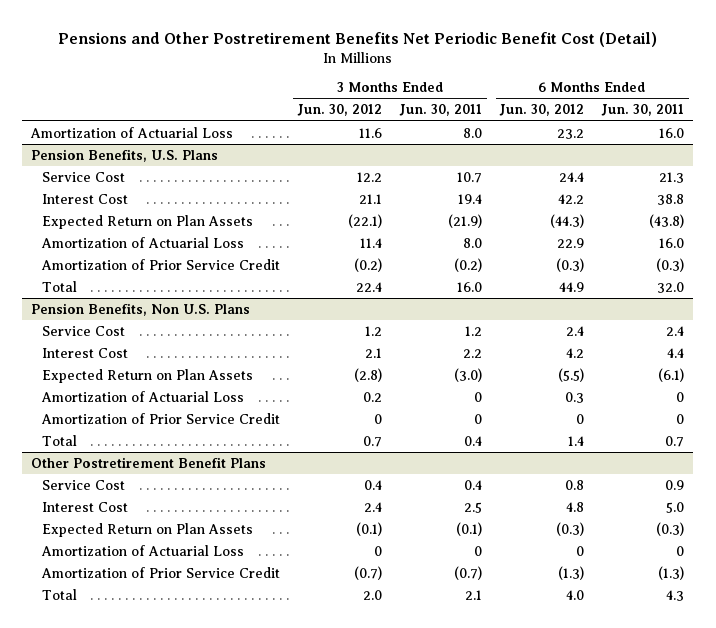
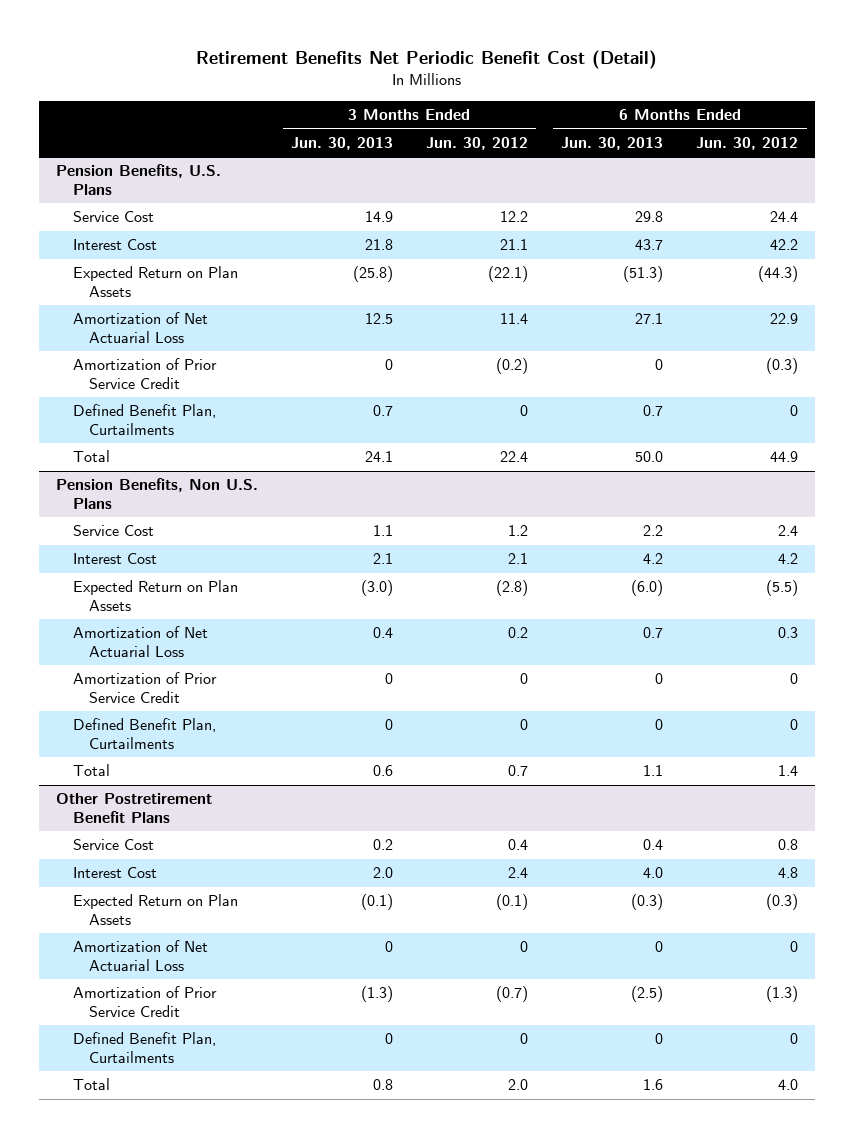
[57,31,657,47] Pensions and Other Postretirement Benefits Net Periodic Benefit Cost (Detail) -> [196,49,658,69] Retirement Benefits Net Periodic Benefit Cost (Detail)
[398,104,482,117] Jun. 30, 2011 -> none
[601,104,685,117] Jun. 30, 2011 -> none
none -> [290,136,393,150] Jun. 30, 2013
none -> [561,136,664,150] Jun. 30, 2013
[30,126,234,138] Amortization of Actuarial Loss -> none
[40,236,244,248] Amortization of Actuarial Loss -> [72,312,208,343] Amortization of Net Actuarial Loss
none -> [72,404,216,435] Defined Benefit Plan, Curtailments
[40,390,244,402] Amortization of Actuarial Loss -> [72,626,208,657] Amortization of Net Actuarial Loss
none -> [72,718,216,749] Defined Benefit Plan, Curtailments
[40,544,244,556] Amortization of Actuarial Loss -> [72,940,208,971] Amortization of Net Actuarial Loss
none -> [72,1032,216,1063] Defined Benefit Plan, Curtailments

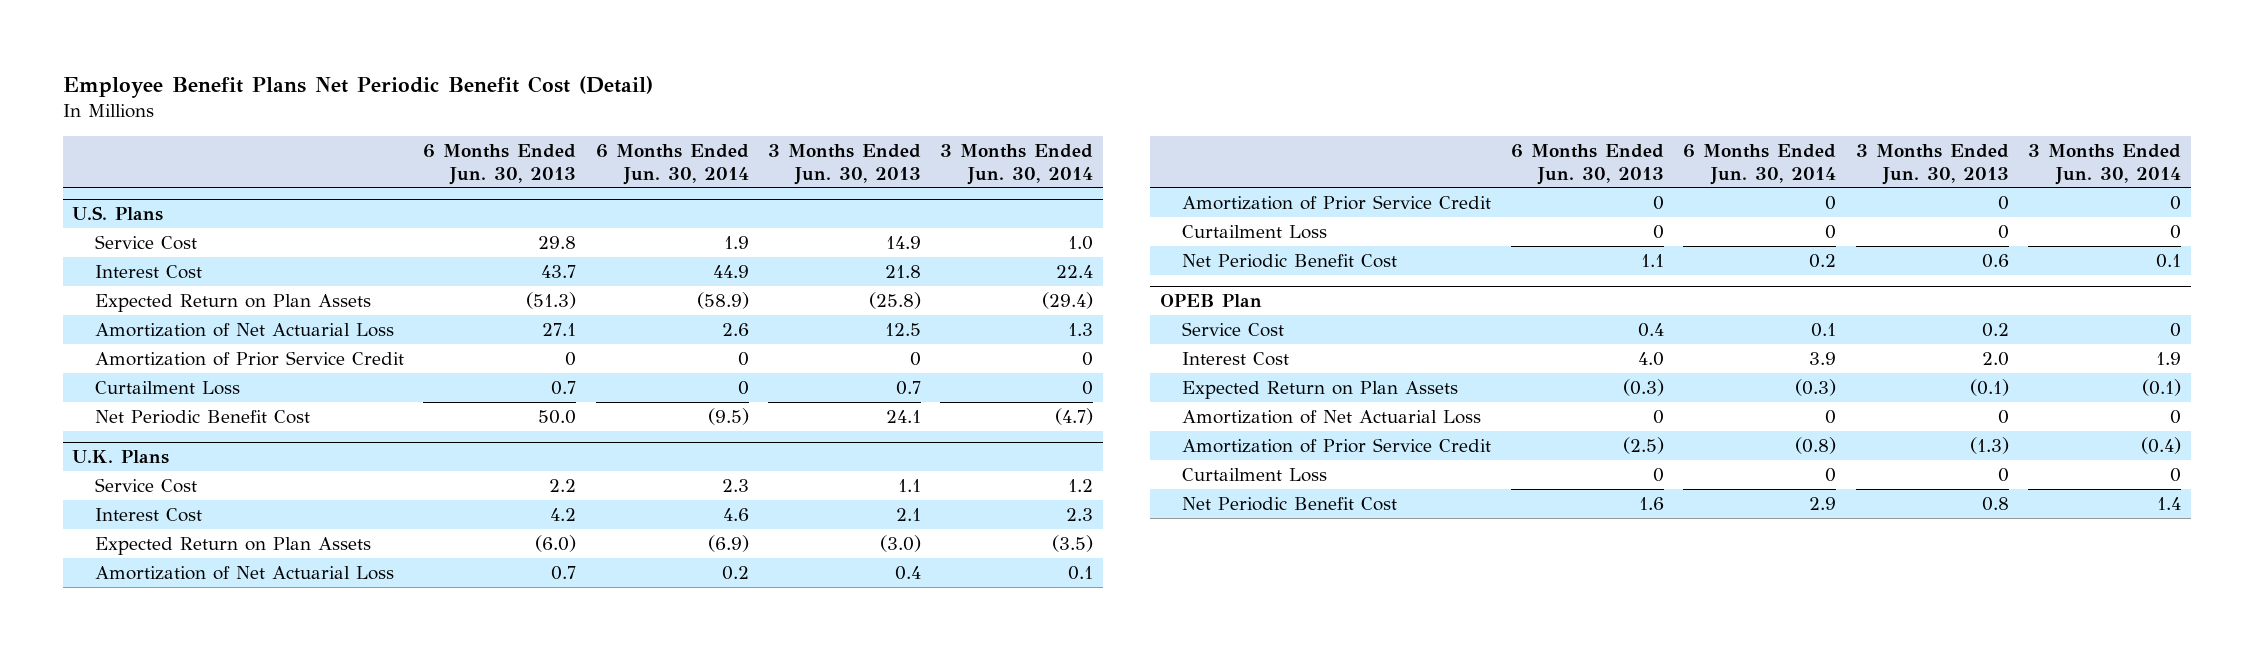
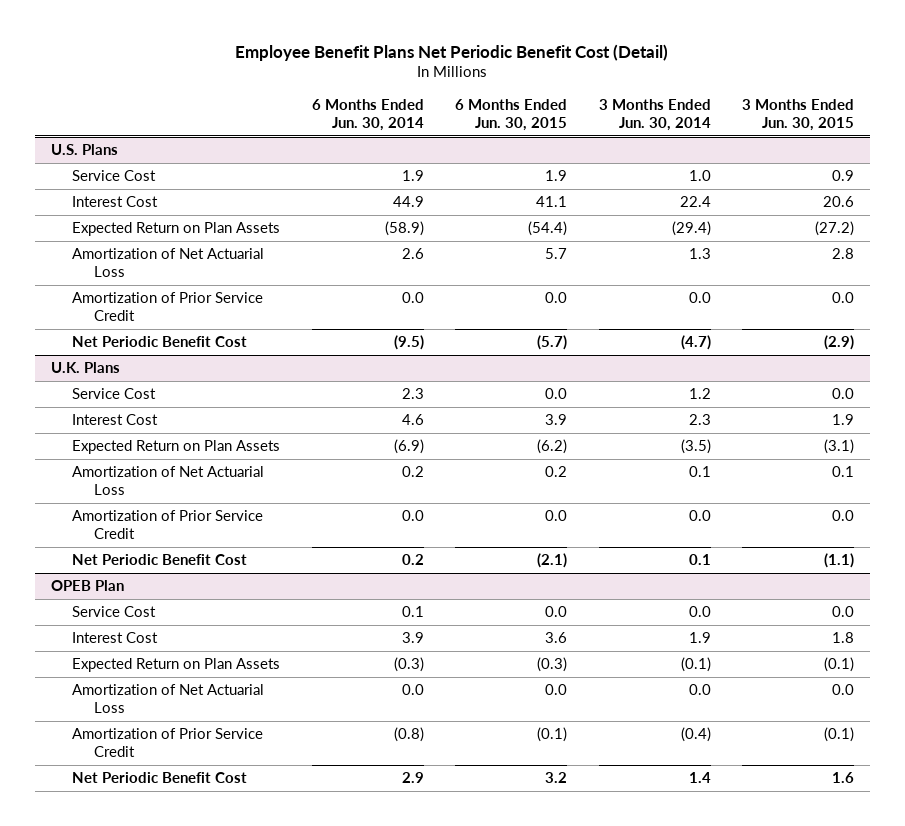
[423,144,577,185] 6 Months Ended Jun. 30, 2013 -> none
[767,144,921,185] 3 Months Ended Jun. 30, 2013 -> none
none -> [455,99,568,132] 6 Months Ended Jun. 30, 2015
none -> [741,99,854,132] 3 Months Ended Jun. 30, 2015
[94,380,240,395] Curtailment Loss -> none
[737,351,749,366] 0 -> [401,292,424,304] 0.0
[1082,351,1094,366] 0 -> [688,292,711,304] 0.0
[1182,224,1328,239] Curtailment Loss -> none
[1825,195,1837,210] 0 -> [401,510,424,522] 0.0
[2170,195,2182,210] 0 -> [688,510,711,522] 0.0
[2170,322,2182,337] 0 -> [688,606,711,618] 0.0
[1825,409,1837,424] 0 -> [401,684,424,696] 0.0
[2170,409,2182,424] 0 -> [688,684,711,696] 0.0
[1182,467,1328,482] Curtailment Loss -> none

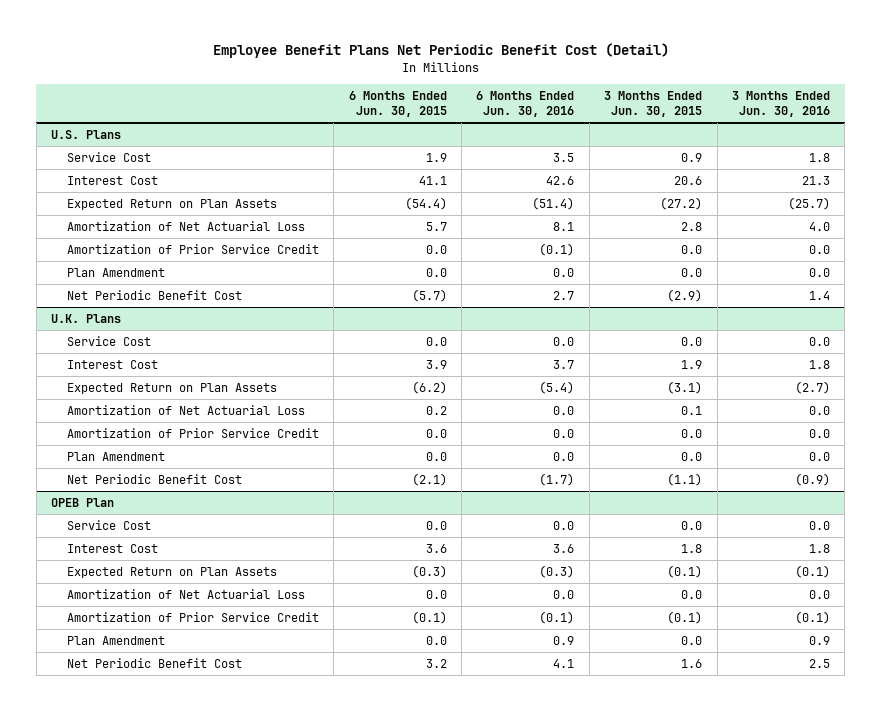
[311,99,424,132] 6 Months Ended Jun. 30, 2014 -> none
[598,99,711,132] 3 Months Ended Jun. 30, 2014 -> none
none -> [476,91,575,118] 6 Months Ended Jun. 30, 2016
none -> [731,91,830,118] 3 Months Ended Jun. 30, 2016
none -> [66,267,165,277] Plan Amendment
none -> [66,451,165,461] Plan Amendment
none -> [66,635,165,645] Plan Amendment

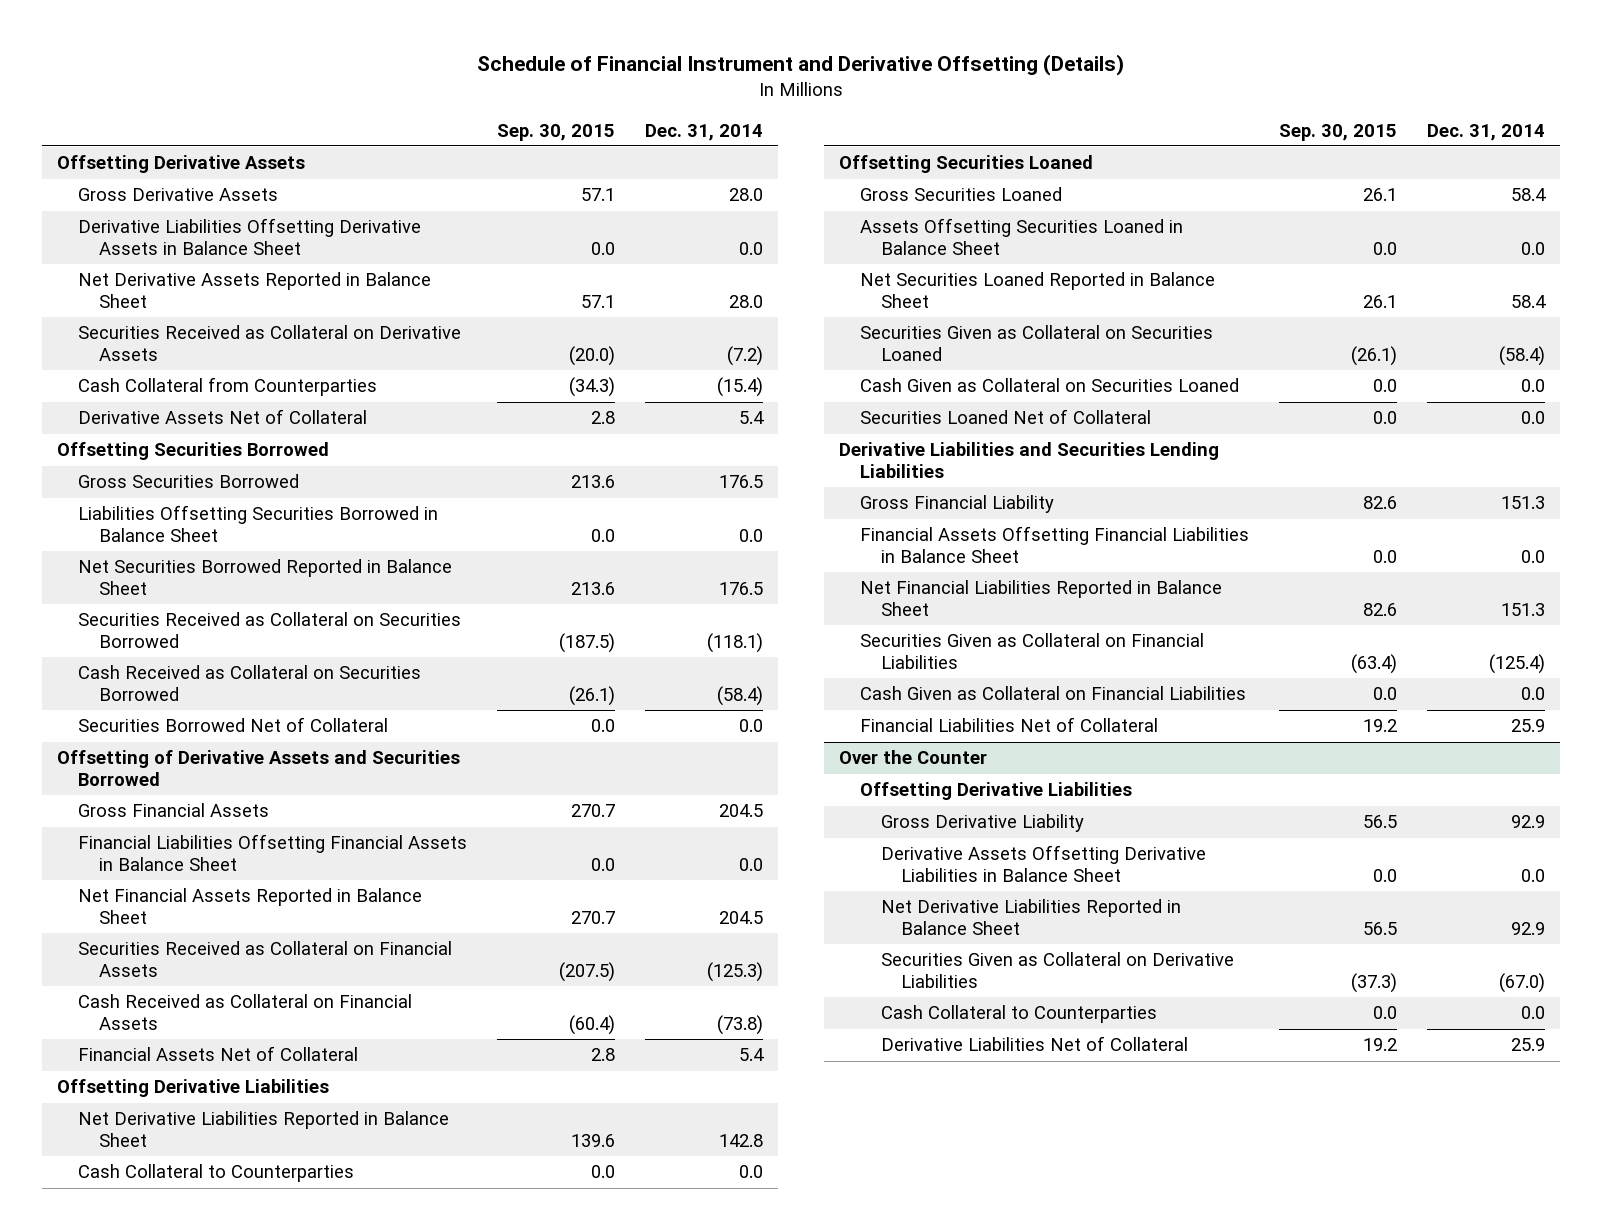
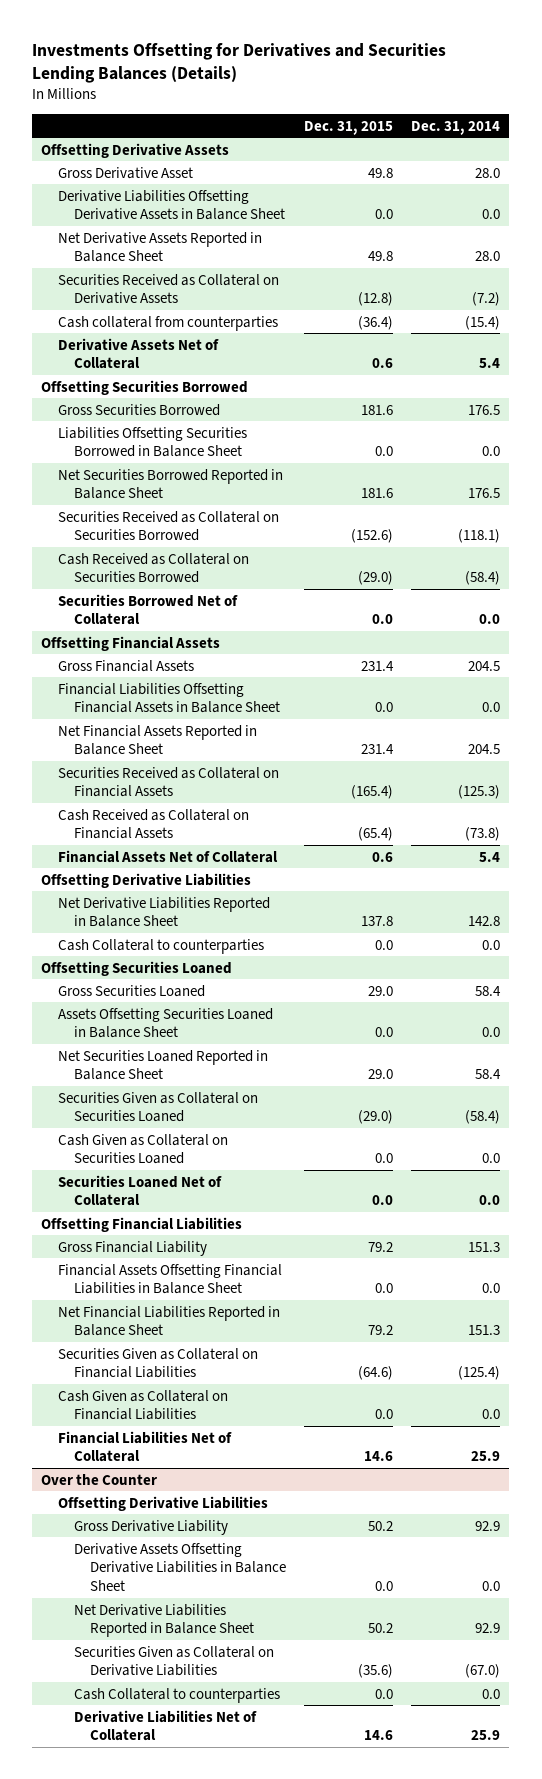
[477,53,1125,76] Schedule of Financial Instrument and Derivative Offsetting (Details) -> [32,42,447,83] Investments Offsetting for Derivatives and Securities Lending Balances (Details)
[497,123,616,141] Sep. 30, 2015 -> none
none -> [304,120,394,135] Dec. 31, 2015
[78,188,279,202] Gross Derivative Assets -> [57,166,193,179] Gross Derivative Asset
[78,377,378,397] Cash Collateral from Counterparties -> [57,315,278,331] Cash collateral from counterparties
[57,750,461,786] Offsetting of Derivative Assets and Securities Borrowed -> [41,635,221,651] Offsetting Financial Assets
[78,1164,355,1183] Cash Collateral to Counterparties -> [57,938,264,954] Cash Collateral to counterparties
[839,442,1220,478] Derivative Liabilities and Securities Lending Liabilities -> [41,1216,243,1232] Offsetting Financial Liabilities
[880,1005,1157,1024] Cash Collateral to Counterparties -> [73,1687,280,1703] Cash Collateral to counterparties

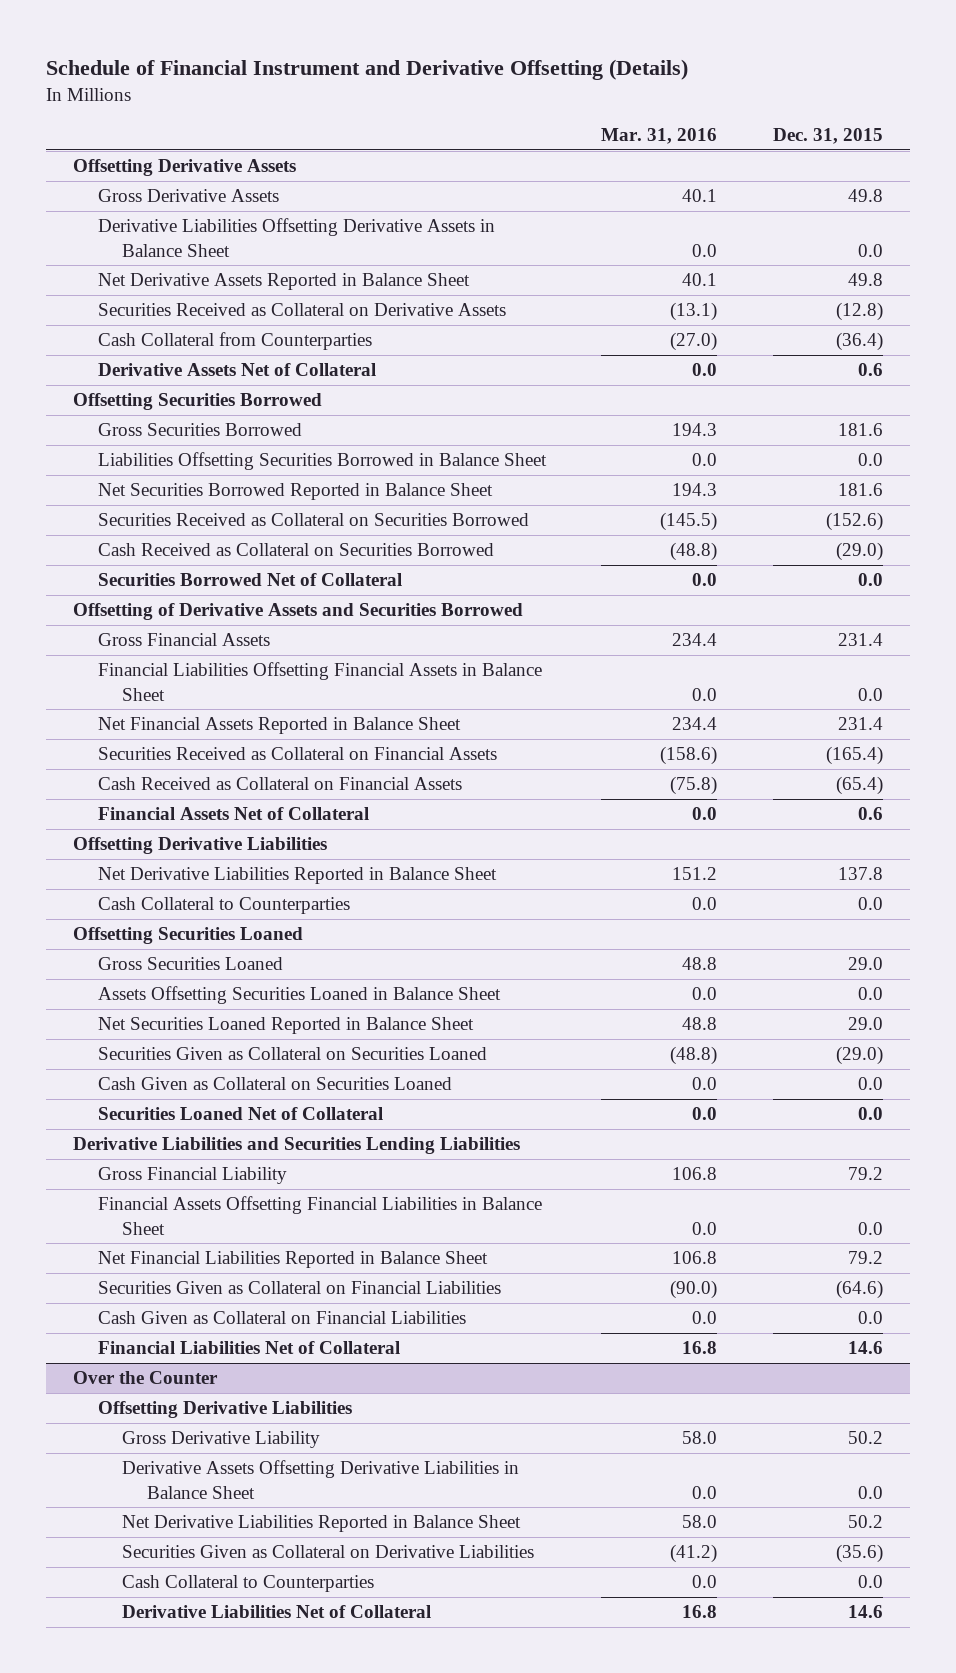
[32,42,447,83] Investments Offsetting for Derivatives and Securities Lending Balances (Details) -> [45,59,688,81] Schedule of Financial Instrument and Derivative Offsetting (Details)
[411,120,501,135] Dec. 31, 2014 -> none
none -> [601,127,718,144] Mar. 31, 2016
[57,166,193,179] Gross Derivative Asset -> [97,189,279,203] Gross Derivative Assets
[57,315,278,331] Cash collateral from counterparties -> [97,332,372,351] Cash Collateral from Counterparties
[41,635,221,651] Offsetting Financial Assets -> [73,603,524,621] Offsetting of Derivative Assets and Securities Borrowed
[57,938,264,954] Cash Collateral to counterparties -> [97,897,350,915] Cash Collateral to Counterparties
[41,1216,243,1232] Offsetting Financial Liabilities -> [73,1137,521,1155] Derivative Liabilities and Securities Lending Liabilities
[73,1687,280,1703] Cash Collateral to counterparties -> [122,1575,375,1593] Cash Collateral to Counterparties

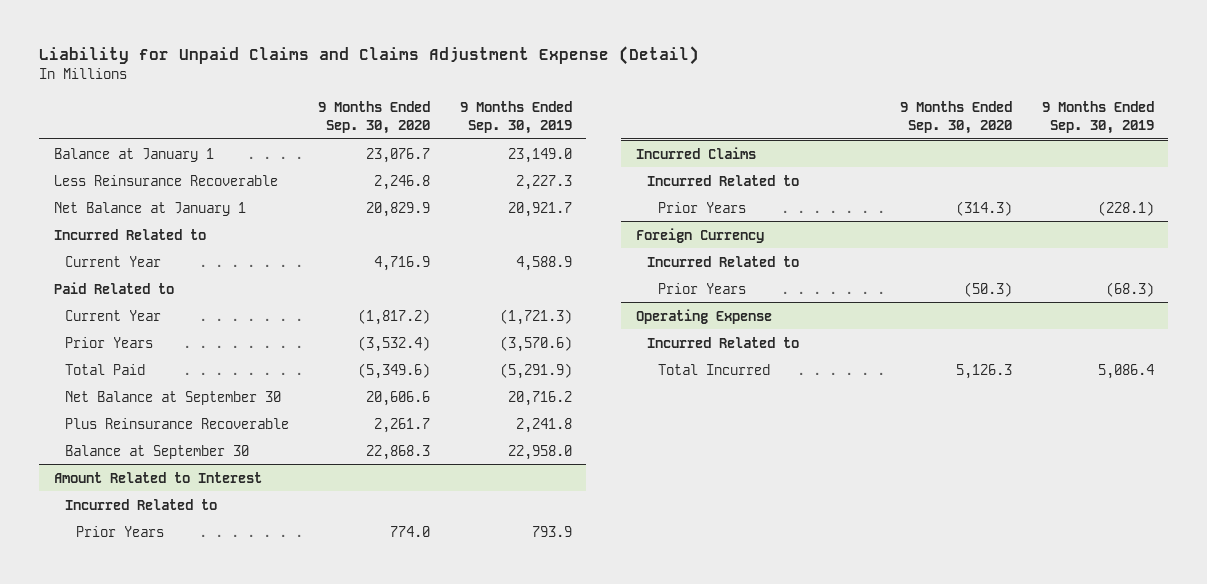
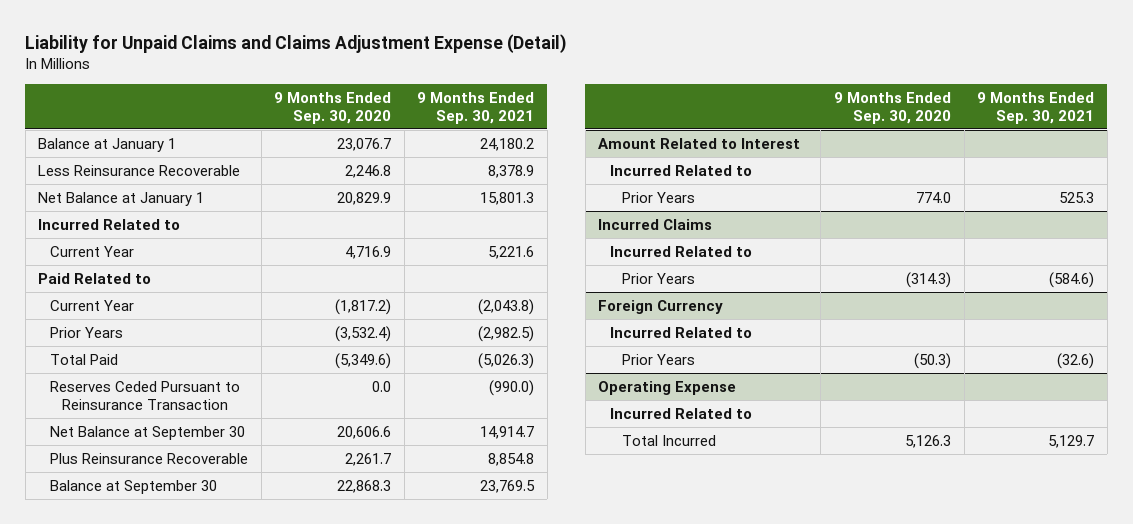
[459,100,572,134] 9 Months Ended Sep. 30, 2019 -> none
none -> [417,91,535,124] 9 Months Ended Sep. 30, 2021
none -> [50,380,241,410] Reserves Ceded Pursuant to Reinsurance Transaction

